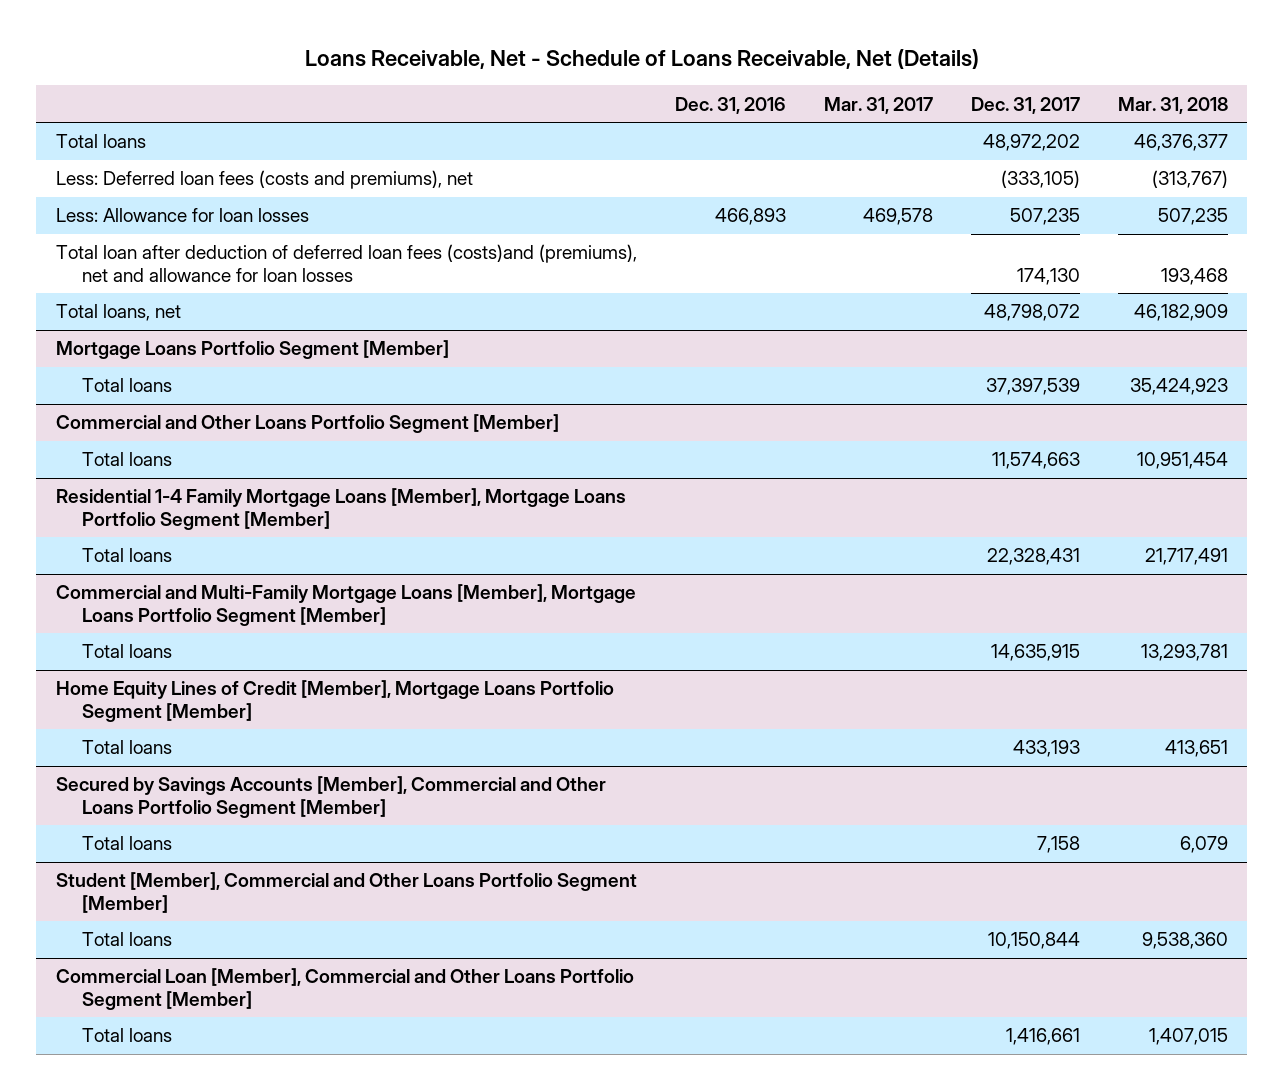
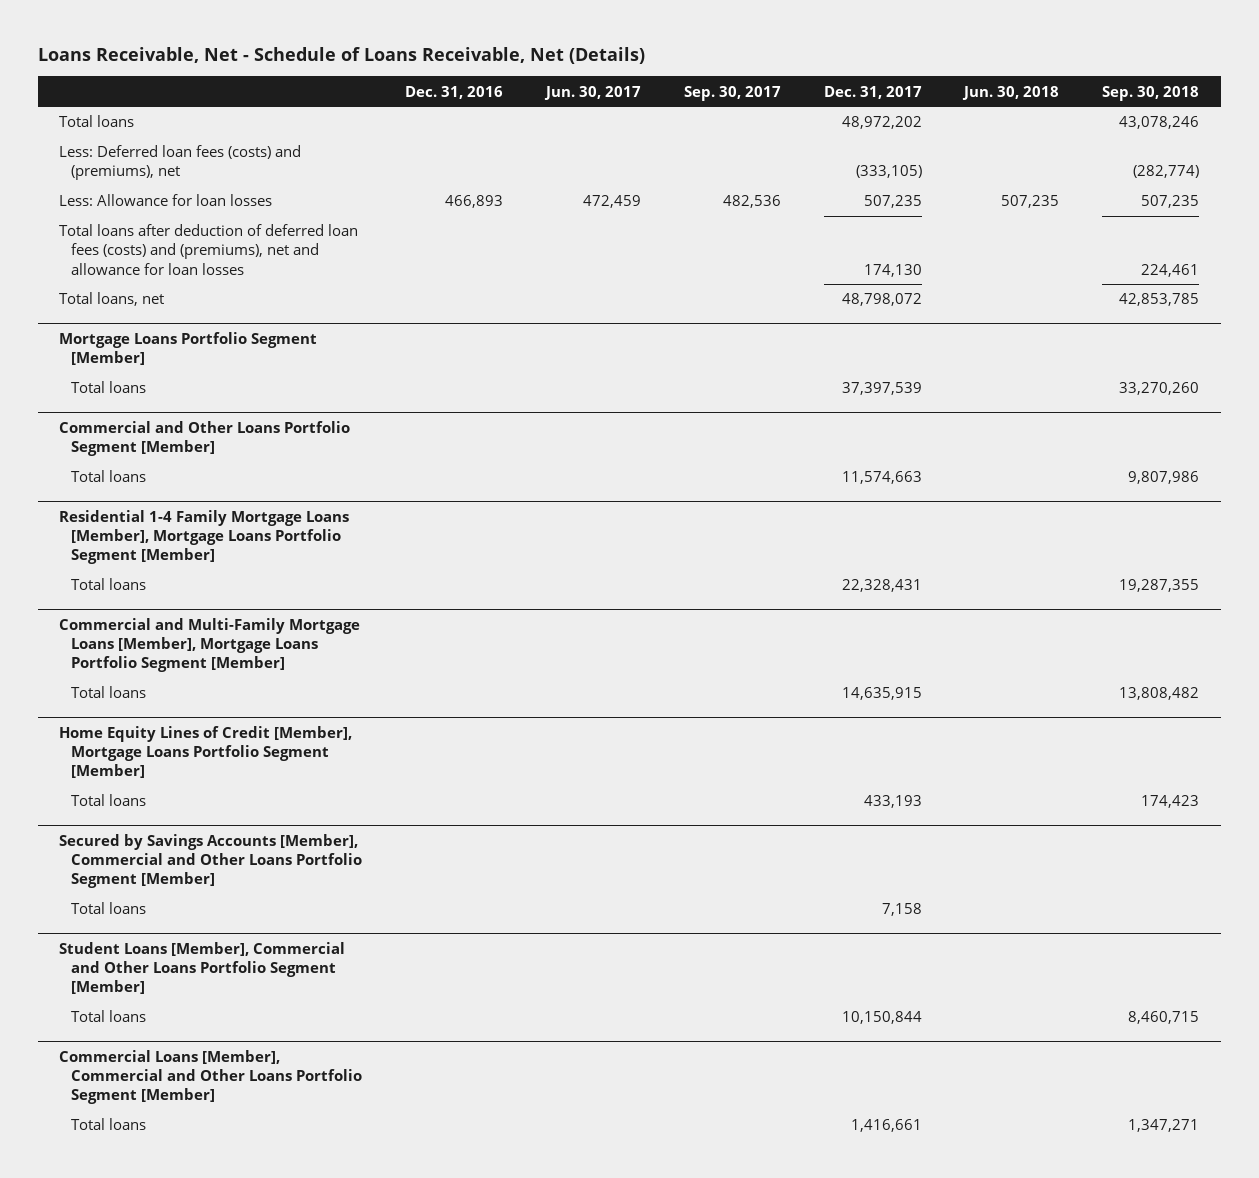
[823,96,933,114] Mar. 31, 2017 -> none
[1118,96,1229,114] Mar. 31, 2018 -> none
none -> [543,85,641,100] Jun. 30, 2017
none -> [683,85,781,101] Sep. 30, 2017
none -> [962,85,1060,100] Jun. 30, 2018
none -> [1102,85,1200,101] Sep. 30, 2018
[55,170,473,190] Less: Deferred loan fees (costs and premiums), net -> [59,145,302,181] Less: Deferred loan fees (costs) and (premiums), net
[55,244,637,282] Total loan after deduction of deferred loan fees (costs)and (premiums), net and allowance for loan losses -> [59,224,359,275] Total loans after deduction of deferred loan fees (costs) and (premiums), net and allowance for loan losses
[55,872,637,913] Student [Member], Commercial and Other Loans Portfolio Segment [Member] -> [59,941,346,995] Student Loans [Member], Commercial and Other Loans Portfolio Segment [Member]
[55,968,634,1010] Commercial Loan [Member], Commercial and Other Loans Portfolio Segment [Member] -> [59,1049,362,1105] Commercial Loans [Member], Commercial and Other Loans Portfolio Segment [Member]

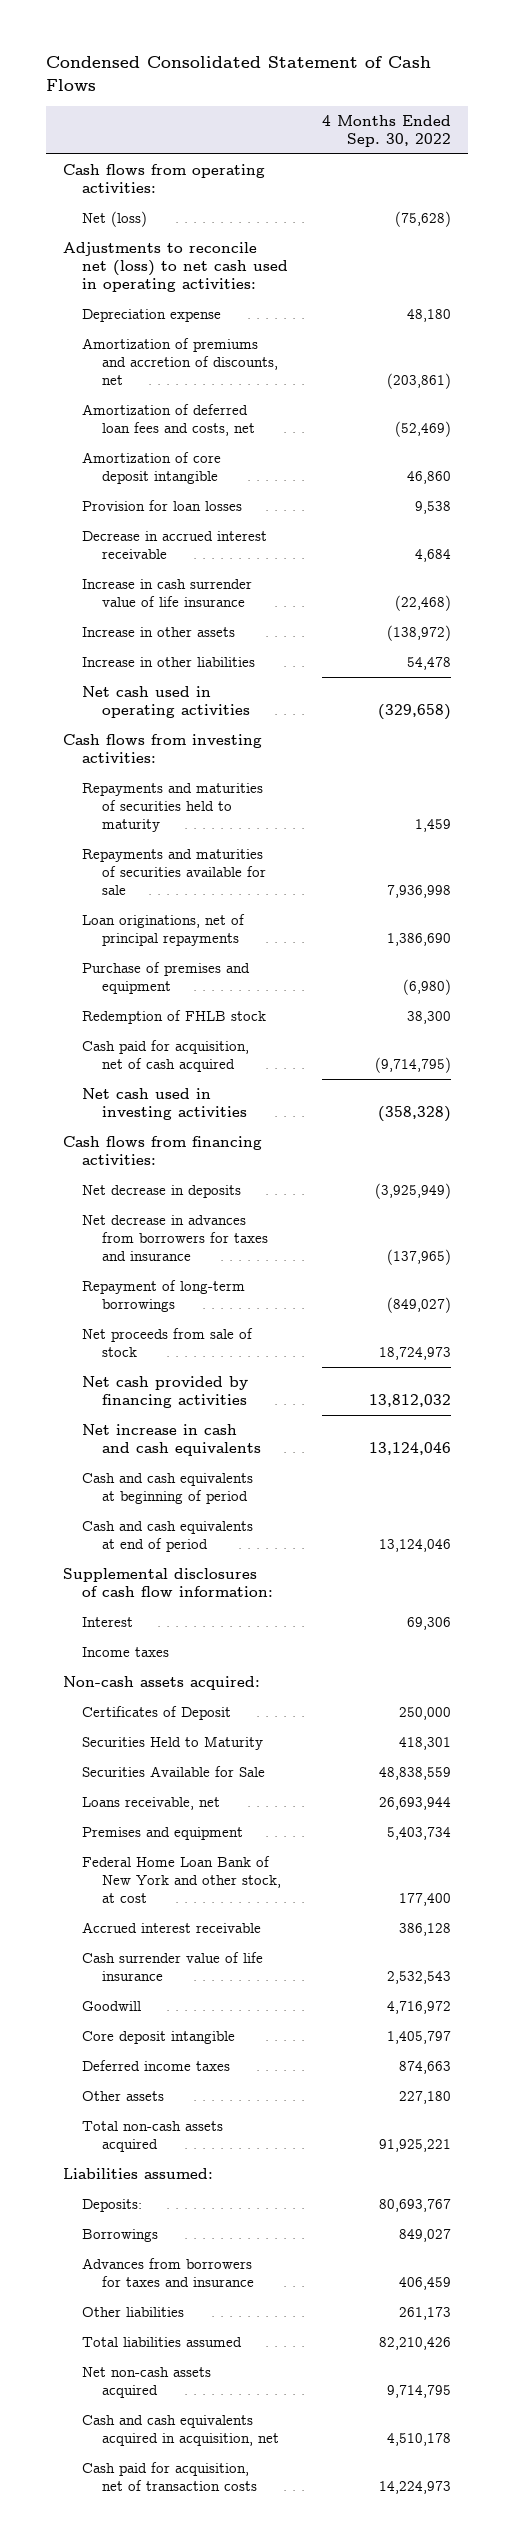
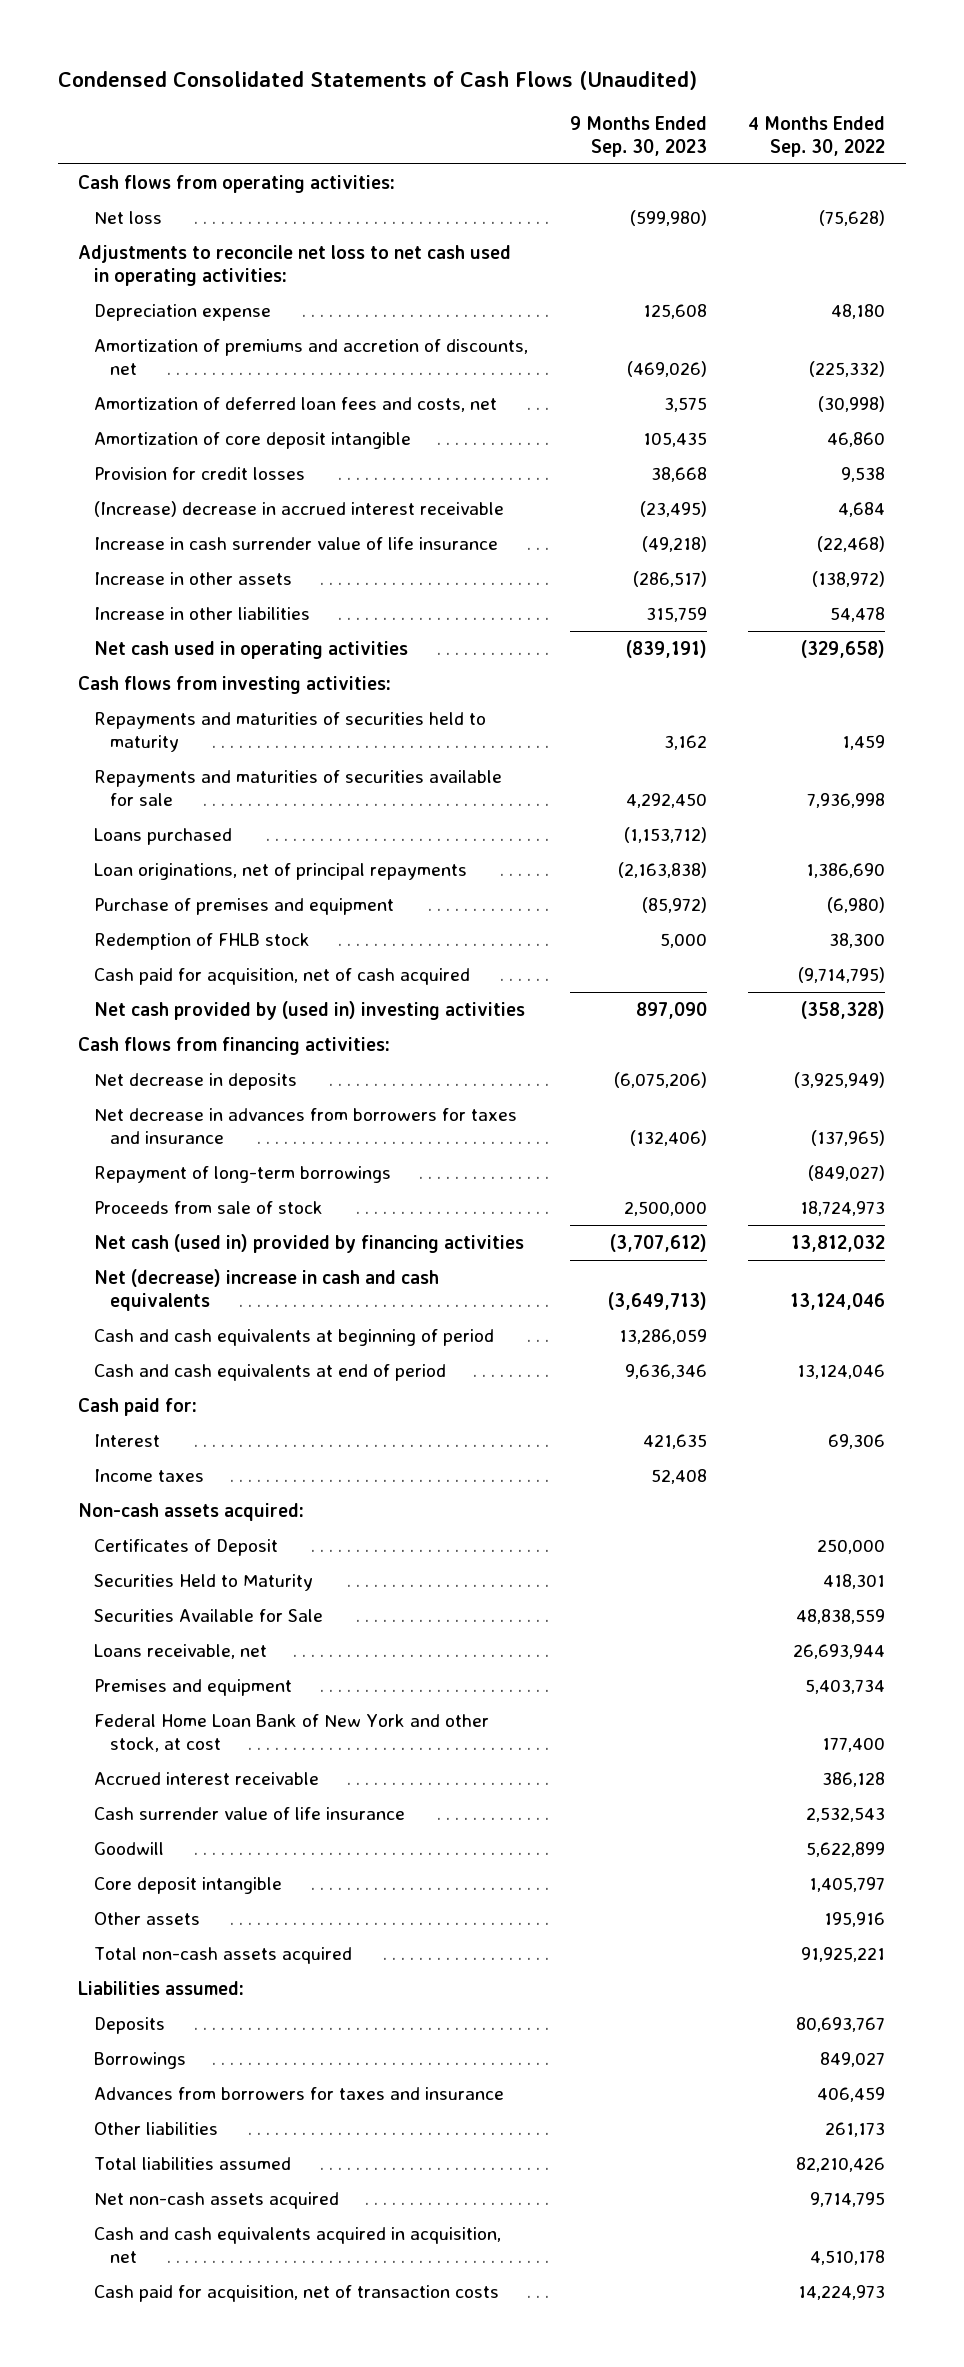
[45,56,431,92] Condensed Consolidated Statement of Cash Flows -> [57,71,697,91] Condensed Consolidated Statements of Cash Flows (Unaudited)
none -> [569,116,707,157] 9 Months Ended Sep. 30, 2023
[82,210,148,227] Net (loss) -> [94,210,163,224] Net loss
[62,241,289,292] Adjustments to reconcile net (loss) to net cash used in operating activities: -> [78,244,512,286] Adjustments to reconcile net loss to net cash used in operating activities:
[386,372,451,389] (203,861) -> [809,360,886,377] (225,332)
[394,420,451,437] (52,469) -> [818,395,886,412] (30,998)
[82,499,243,511] Provision for loan losses -> [94,466,306,480] Provision for credit losses
[82,530,268,559] Decrease in accrued interest receivable -> [94,500,505,517] (Increase) decrease in accrued interest receivable
none -> [94,827,233,845] Loans purchased
[82,1087,247,1120] Net cash used in investing activities -> [94,1000,526,1020] Net cash provided by (used in) investing activities
[82,1327,254,1357] Net proceeds from sale of stock -> [94,1200,324,1214] Proceeds from sale of stock
[82,1375,249,1408] Net cash provided by financing activities -> [94,1233,525,1253] Net cash (used in) provided by financing activities
[82,1423,261,1456] Net increase in cash and cash equivalents -> [94,1268,440,1311] Net (decrease) increase in cash and cash equivalents
[62,1567,274,1597] Supplemental disclosures of cash flow information: -> none
none -> [78,1397,198,1416] Cash paid for:
[386,2000,451,2014] 4,716,972 -> [806,1841,886,1857] 5,622,899
[82,2059,231,2071] Deferred income taxes -> none
[398,2090,451,2104] 227,180 -> [824,1911,886,1927] 195,916
[82,2198,143,2212] Deposits: -> [94,2016,166,2034] Deposits

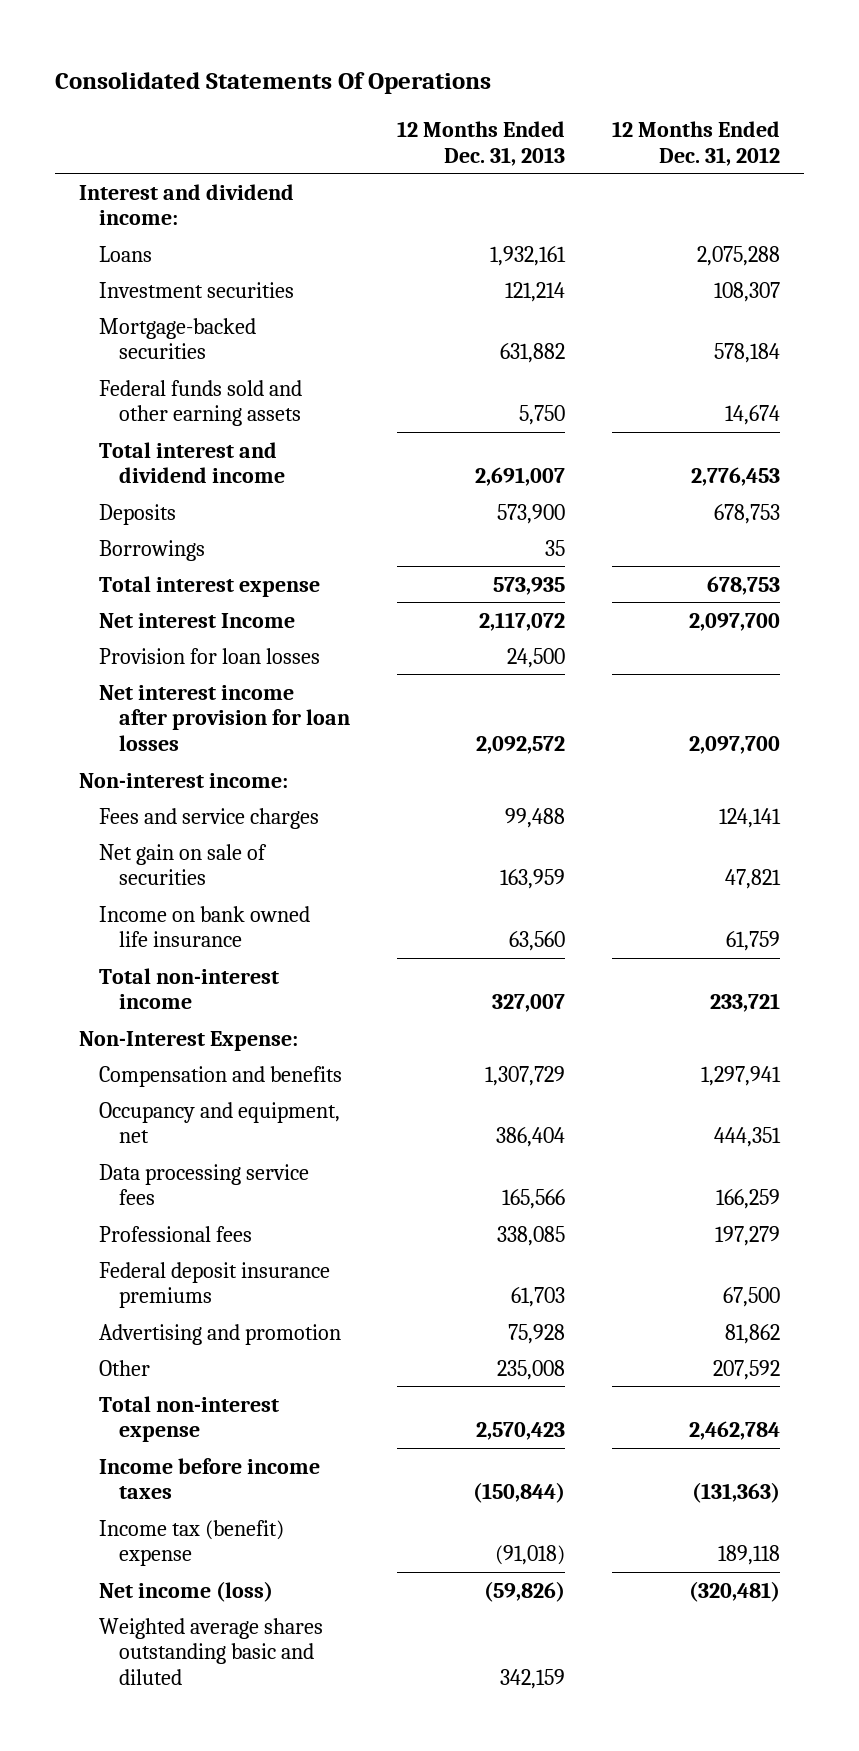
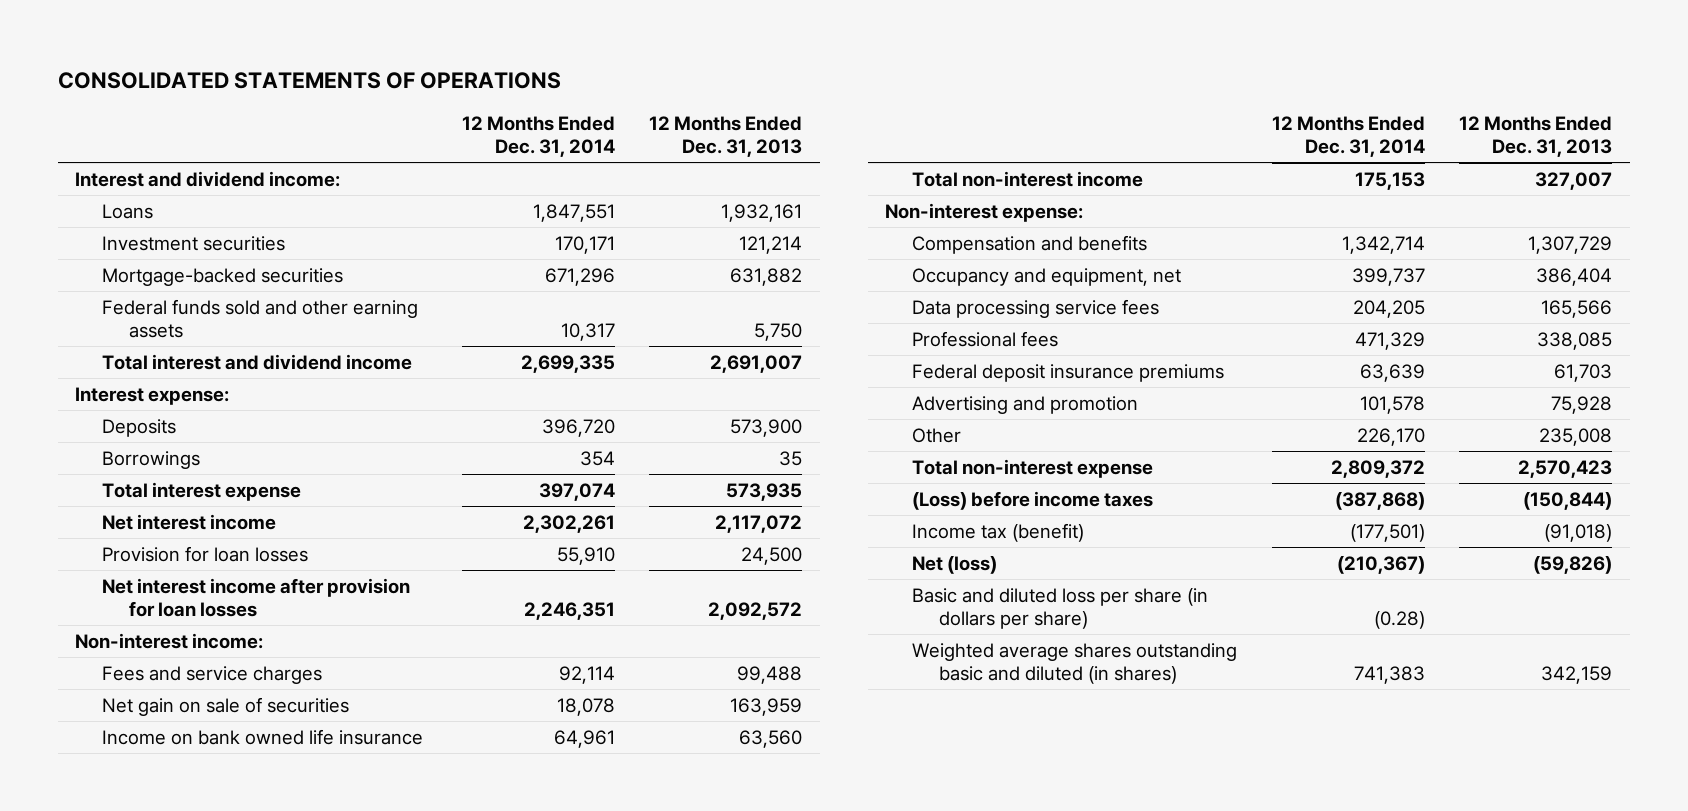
[55,72,492,95] Consolidated Statements Of Operations -> [57,71,561,89] CONSOLIDATED STATEMENTS OF OPERATIONS
[612,121,781,166] 12 Months Ended Dec. 31, 2012 -> none
none -> [461,115,615,157] 12 Months Ended Dec. 31, 2014
none -> [75,386,230,405] Interest expense:
[99,612,296,628] Net interest Income -> [102,513,277,530] Net interest income
[78,1030,298,1051] Non-Interest Expense: -> [885,202,1084,222] Non-interest expense:
[99,1457,321,1500] Income before income taxes -> [912,490,1154,510] (Loss) before income taxes
[99,1519,285,1567] Income tax (benefit) expense -> [912,522,1085,542] Income tax (benefit)
[99,1580,274,1602] Net income (loss) -> [912,555,998,574] Net (loss)
none -> [912,587,1209,629] Basic and diluted loss per share (in dollars per share)
[99,1617,324,1685] Weighted average shares outstanding basic and diluted -> [912,642,1238,684] Weighted average shares outstanding basic and diluted (in shares)

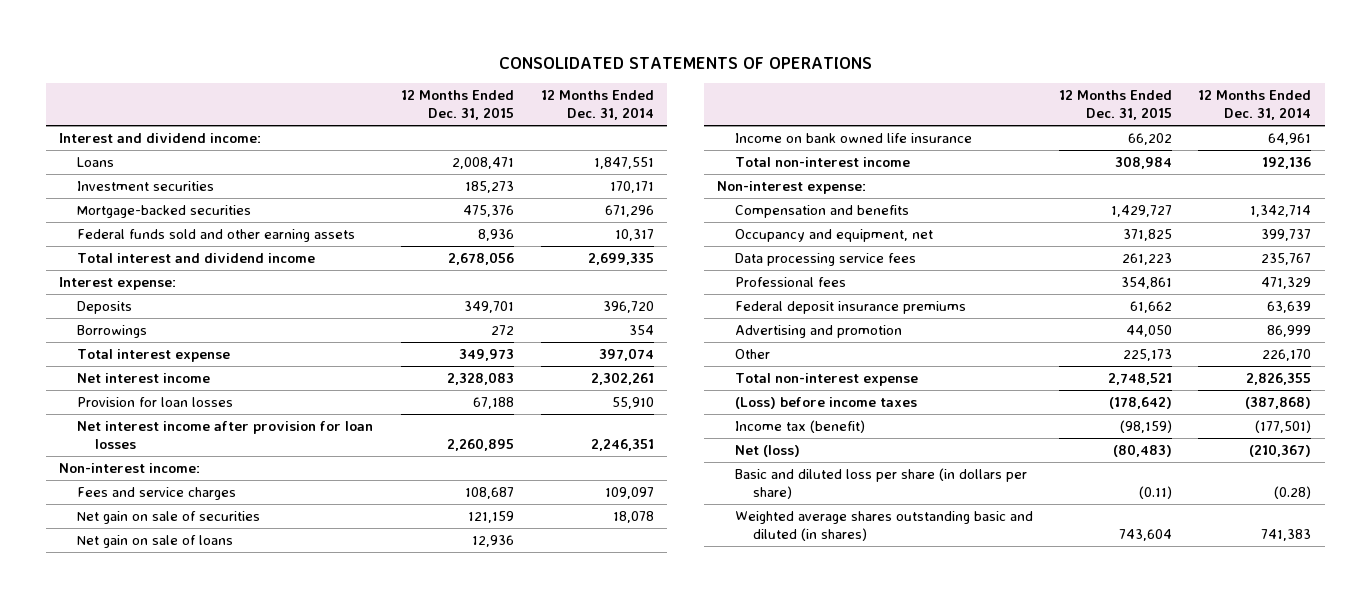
[649,115,803,157] 12 Months Ended Dec. 31, 2013 -> none
none -> [401,90,515,120] 12 Months Ended Dec. 31, 2015
[558,665,615,684] 92,114 -> [604,487,654,500] 109,097
none -> [77,535,234,549] Net gain on sale of loans
[1354,171,1425,190] 175,153 -> [1262,157,1312,170] 192,136
[1352,299,1425,318] 204,205 -> [1261,253,1312,266] 235,767
[1359,395,1425,414] 101,578 -> [1267,325,1312,338] 86,999
[1330,459,1425,478] 2,809,372 -> [1246,373,1312,386] 2,826,355

